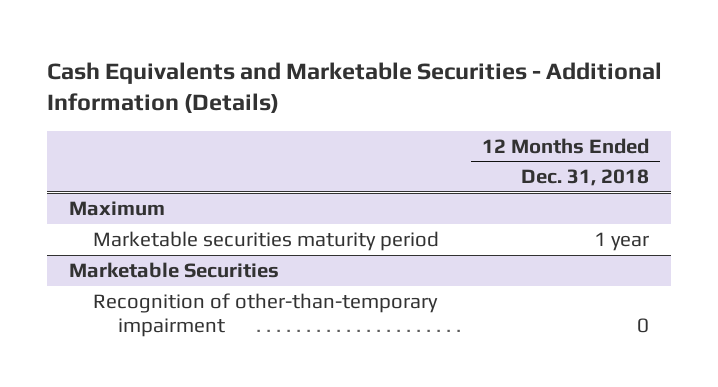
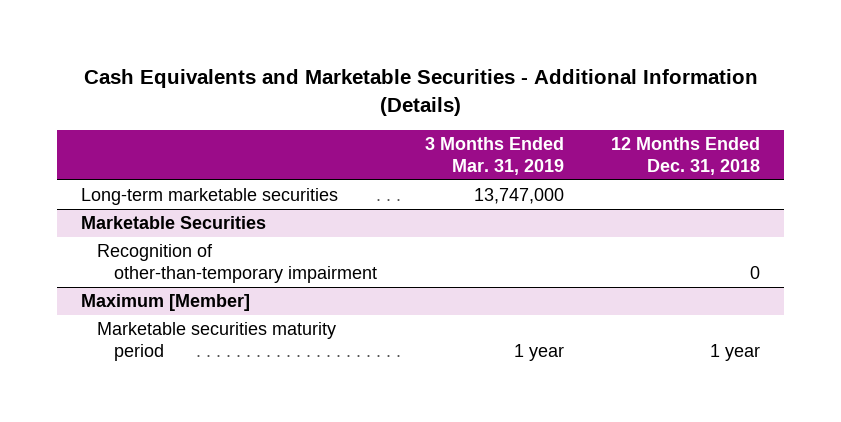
none -> [424,137,564,175] 3 Months Ended Mar. 31, 2019
[68,200,165,216] Maximum -> none
[93,230,440,251] Marketable securities maturity period -> none
none -> [80,188,338,206] Long-term marketable securities
none -> [80,294,250,312] Maximum [Member]
none -> [97,322,337,362] Marketable securities maturity period

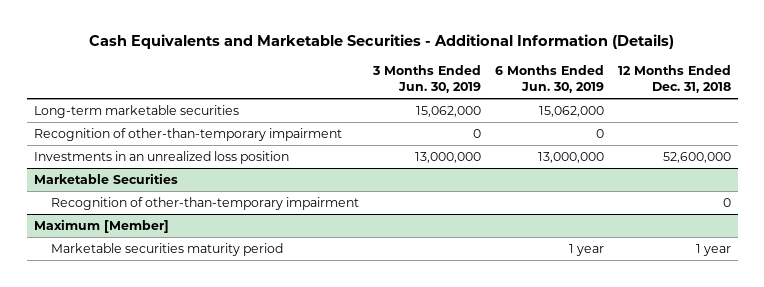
[424,137,564,175] 3 Months Ended Mar. 31, 2019 -> none
none -> [372,65,482,94] 3 Months Ended Jun. 30, 2019
none -> [494,65,604,94] 6 Months Ended Jun. 30, 2019
none -> [33,127,342,141] Recognition of other-than-temporary impairment
none -> [33,150,289,164] Investments in an unrealized loss position

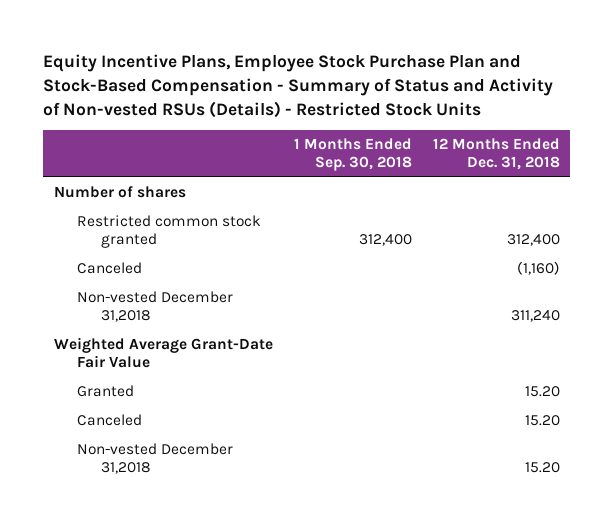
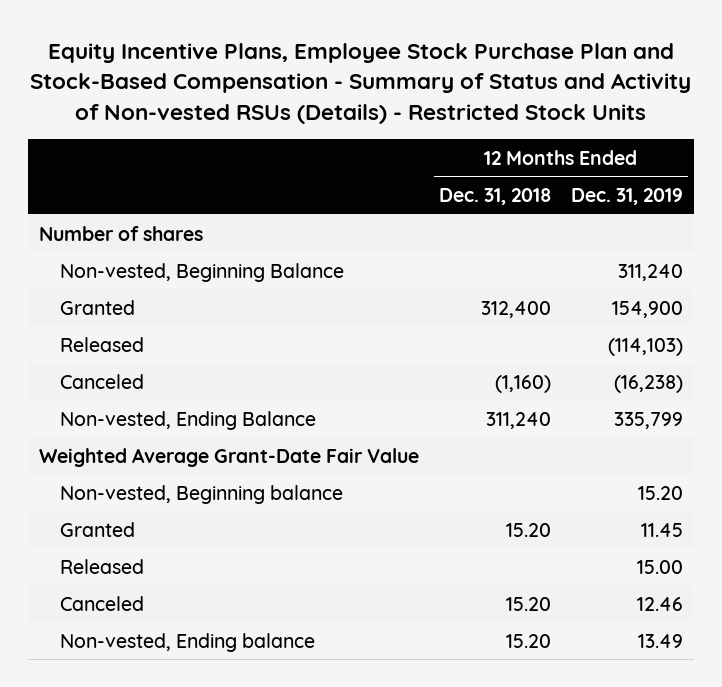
[293,138,412,172] 1 Months Ended Sep. 30, 2018 -> none
none -> [571,188,684,206] Dec. 31, 2019
none -> [60,262,345,282] Non-vested, Beginning Balance
[77,215,262,249] Restricted common stock granted -> [60,299,136,315] Granted
none -> [60,336,145,352] Released
[77,291,234,323] Non-vested December 31,2018 -> [60,410,317,430] Non-vested, Ending Balance
none -> [60,484,344,504] Non-vested, Beginning balance
none -> [60,558,145,574] Released
[77,443,234,475] Non-vested December 31,2018 -> [60,632,316,652] Non-vested, Ending balance

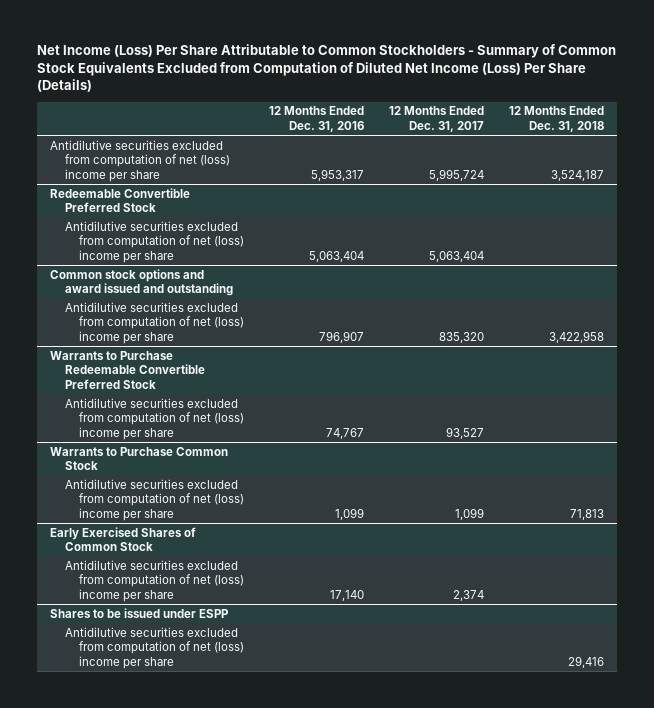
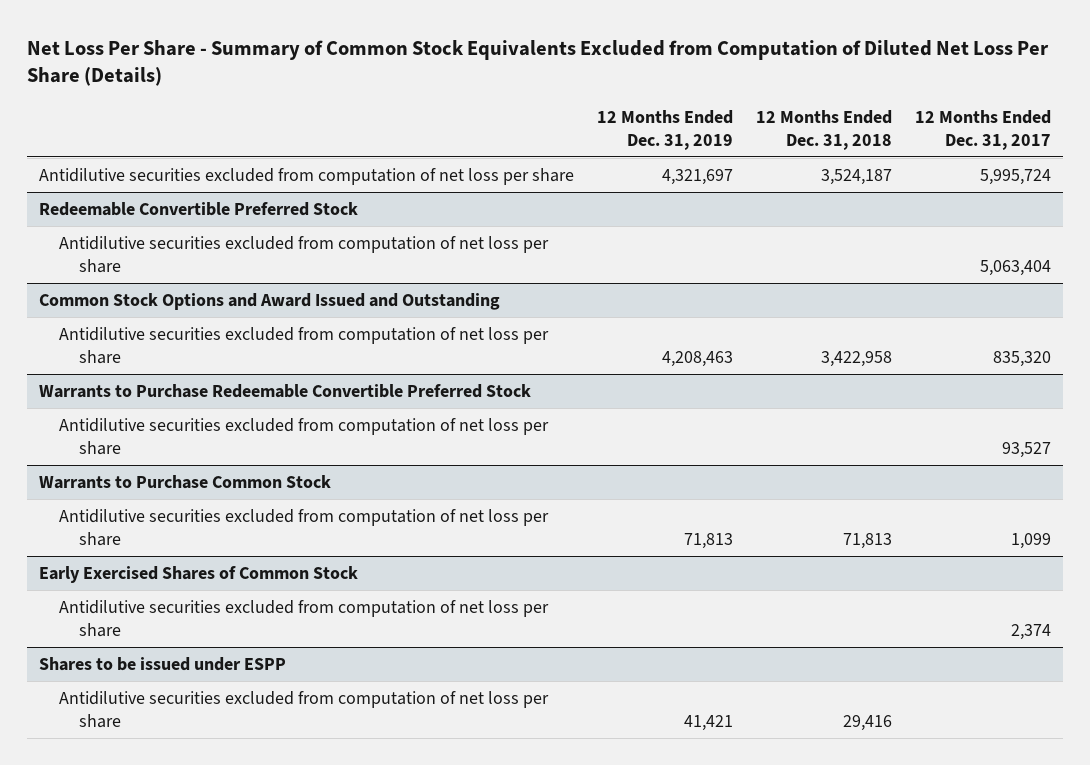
[37,44,617,93] Net Income (Loss) Per Share Attributable to Common Stockholders - Summary of Common Stock Equivalents Excluded from Computation of Diluted Net Income (Loss) Per Share (Details) -> [27,39,1050,87] Net Loss Per Share - Summary of Common Stock Equivalents Excluded from Computation of Diluted Net Loss Per Share (Details)
[269,106,365,132] 12 Months Ended Dec. 31, 2016 -> none
none -> [596,110,733,150] 12 Months Ended Dec. 31, 2019
[50,139,230,182] Antidilutive securities excluded from computation of net (loss) income per share -> [38,168,574,186] Antidilutive securities excluded from computation of net loss per share
[64,220,245,263] Antidilutive securities excluded from computation of net (loss) income per share -> [58,236,549,273] Antidilutive securities excluded from computation of net loss per share
[50,268,233,297] Common stock options and award issued and outstanding -> [38,293,500,311] Common Stock Options and Award Issued and Outstanding
[64,301,245,344] Antidilutive securities excluded from computation of net (loss) income per share -> [58,327,549,364] Antidilutive securities excluded from computation of net loss per share
[64,397,245,440] Antidilutive securities excluded from computation of net (loss) income per share -> [58,418,549,455] Antidilutive securities excluded from computation of net loss per share
[64,478,245,521] Antidilutive securities excluded from computation of net (loss) income per share -> [58,509,549,546] Antidilutive securities excluded from computation of net loss per share
[64,559,245,602] Antidilutive securities excluded from computation of net (loss) income per share -> [58,600,549,637] Antidilutive securities excluded from computation of net loss per share
[64,626,245,669] Antidilutive securities excluded from computation of net (loss) income per share -> [58,691,549,728] Antidilutive securities excluded from computation of net loss per share

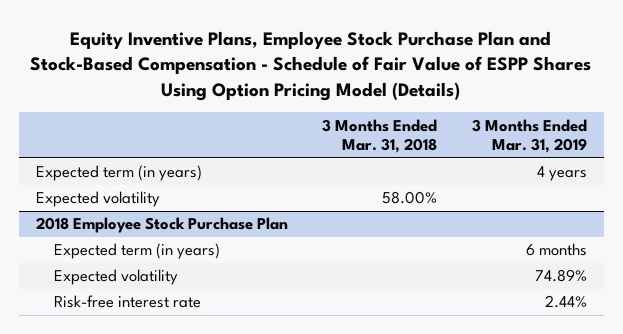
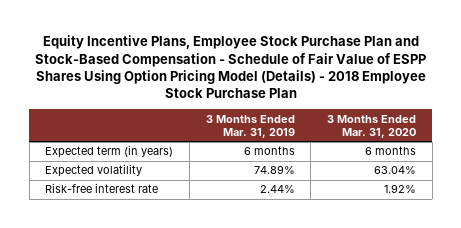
[30,30,592,101] Equity Inventive Plans, Employee Stock Purchase Plan and Stock-Based Compensation - Schedule of Fair Value of ESPP Shares Using Option Pricing Model (Details) -> [34,35,426,99] Equity Incentive Plans, Employee Stock Purchase Plan and Stock-Based Compensation - Schedule of Fair Value of ESPP Shares Using Option Pricing Model (Details) - 2018 Employee Stock Purchase Plan
[322,118,438,153] 3 Months Ended Mar. 31, 2018 -> none
none -> [327,114,417,138] 3 Months Ended Mar. 31, 2020
[36,165,203,182] Expected term (in years) -> none
[36,191,161,208] Expected volatility -> none
[36,217,289,234] 2018 Employee Stock Purchase Plan -> none

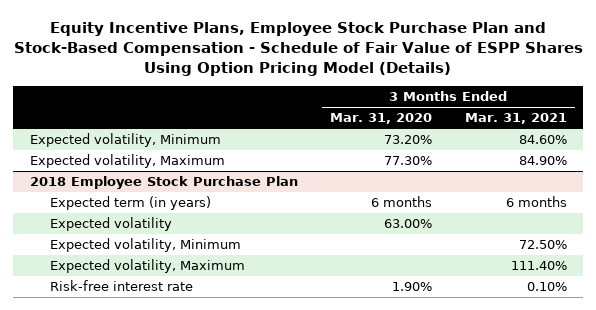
[34,35,426,99] Equity Incentive Plans, Employee Stock Purchase Plan and Stock-Based Compensation - Schedule of Fair Value of ESPP Shares Using Option Pricing Model (Details) - 2018 Employee Stock Purchase Plan -> [14,22,584,77] Equity Incentive Plans, Employee Stock Purchase Plan and Stock-Based Compensation - Schedule of Fair Value of ESPP Shares Using Option Pricing Model (Details)
[205,114,295,138] 3 Months Ended Mar. 31, 2019 -> none
none -> [464,113,567,125] Mar. 31, 2021
none -> [29,133,221,148] Expected volatility, Minimum
none -> [29,154,225,169] Expected volatility, Maximum
none -> [29,176,298,190] 2018 Employee Stock Purchase Plan
[374,166,417,175] 63.04% -> [384,219,433,229] 63.00%
none -> [49,238,241,253] Expected volatility, Minimum
none -> [49,259,245,274] Expected volatility, Maximum
[384,184,417,194] 1.92% -> [392,282,433,292] 1.90%

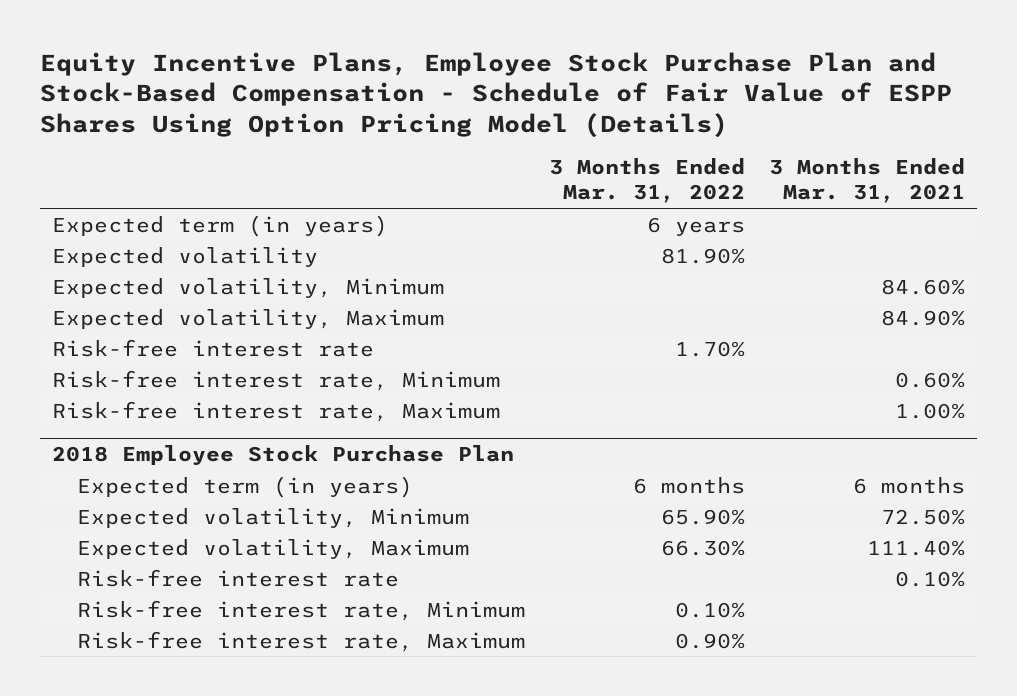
[330,113,433,125] Mar. 31, 2020 -> none
none -> [548,158,745,204] 3 Months Ended Mar. 31, 2022
none -> [51,214,388,237] Expected term (in years)
none -> [51,246,318,267] Expected volatility
none -> [51,338,374,357] Risk-free interest rate
none -> [51,369,500,391] Risk-free interest rate, Minimum
none -> [51,400,500,422] Risk-free interest rate, Maximum
[49,217,172,232] Expected volatility -> none
none -> [76,599,525,621] Risk-free interest rate, Minimum
none -> [76,630,525,652] Risk-free interest rate, Maximum

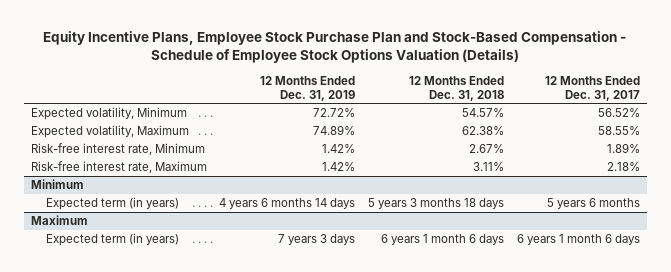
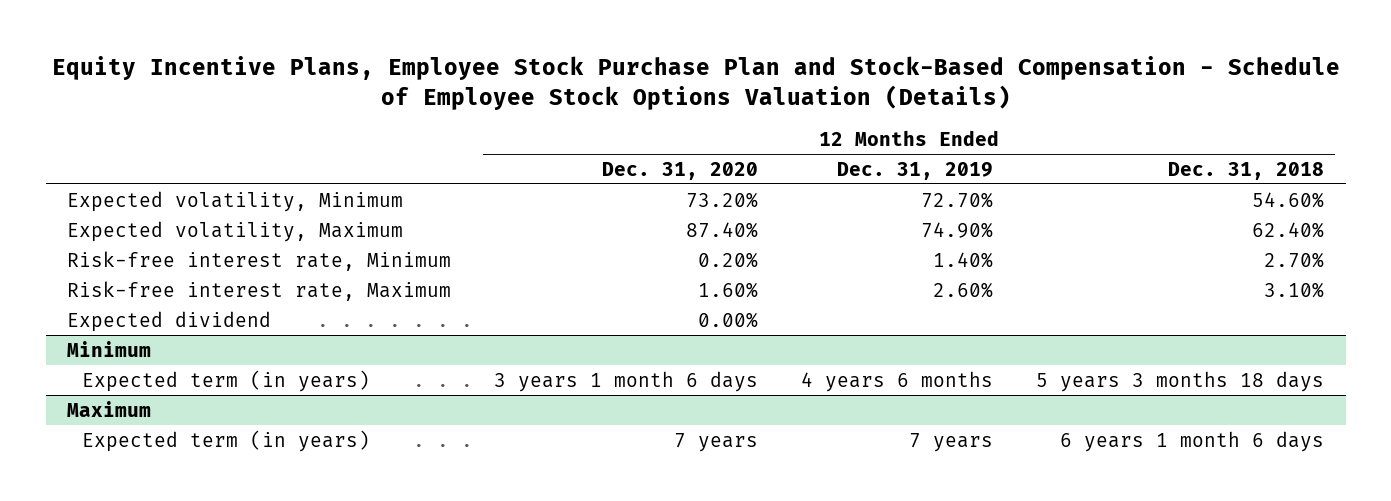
[545,75,641,101] 12 Months Ended Dec. 31, 2017 -> none
none -> [602,161,759,180] Dec. 31, 2020
[313,108,356,118] 72.72% -> [921,191,994,208] 72.70%
[462,108,505,118] 54.57% -> [1252,191,1325,208] 54.60%
[313,125,356,136] 74.89% -> [921,221,994,238] 74.90%
[462,126,505,136] 62.38% -> [1252,221,1325,238] 62.40%
[322,144,356,154] 1.42% -> [933,251,994,268] 1.40%
[469,144,505,154] 2.67% -> [1264,251,1325,268] 2.70%
[322,162,356,172] 1.42% -> [933,281,994,298] 2.60%
[473,162,505,172] 3.11% -> [1264,281,1325,298] 3.10%
none -> [67,310,272,332] Expected dividend
[219,198,356,210] 4 years 6 months 14 days -> [801,370,994,392] 4 years 6 months
[278,234,356,246] 7 years 3 days -> [909,432,994,452] 7 years

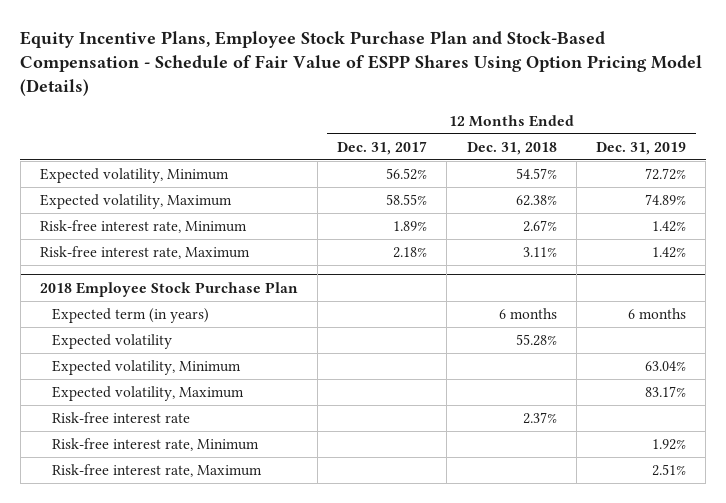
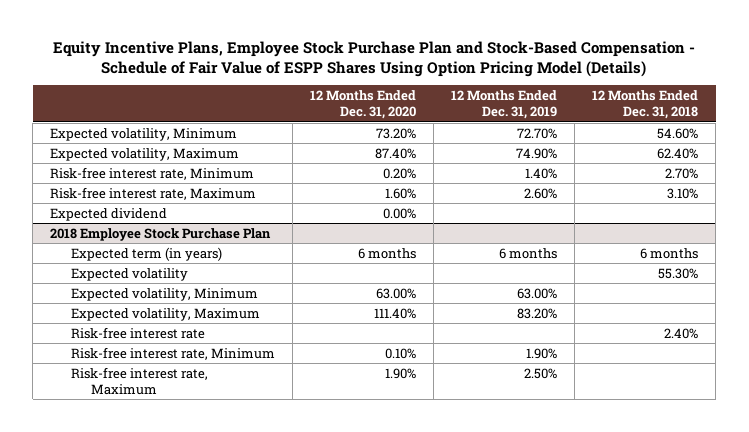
[337,140,428,155] Dec. 31, 2017 -> none
none -> [309,90,416,120] 12 Months Ended Dec. 31, 2020
[515,167,557,179] 54.57% -> [657,127,699,139] 54.60%
[645,167,687,180] 72.72% -> [517,127,558,139] 72.70%
[515,194,557,206] 62.38% -> [657,147,699,159] 62.40%
[645,193,687,205] 74.89% -> [516,147,558,159] 74.90%
[522,219,557,232] 2.67% -> [665,167,699,179] 2.70%
[652,220,687,232] 1.42% -> [525,167,558,179] 1.40%
[522,246,557,257] 3.11% -> [667,187,699,199] 3.10%
[652,246,687,258] 1.42% -> [524,187,558,199] 2.60%
none -> [50,207,168,221] Expected dividend
[515,333,557,346] 55.28% -> [658,267,699,279] 55.30%
[645,360,687,371] 63.04% -> [517,287,558,299] 63.00%
[645,385,687,397] 83.17% -> [517,307,558,319] 83.20%
[522,411,557,424] 2.37% -> [664,327,699,339] 2.40%
[652,438,687,450] 1.92% -> [526,347,558,359] 1.90%
[652,463,687,476] 2.51% -> [524,367,558,379] 2.50%

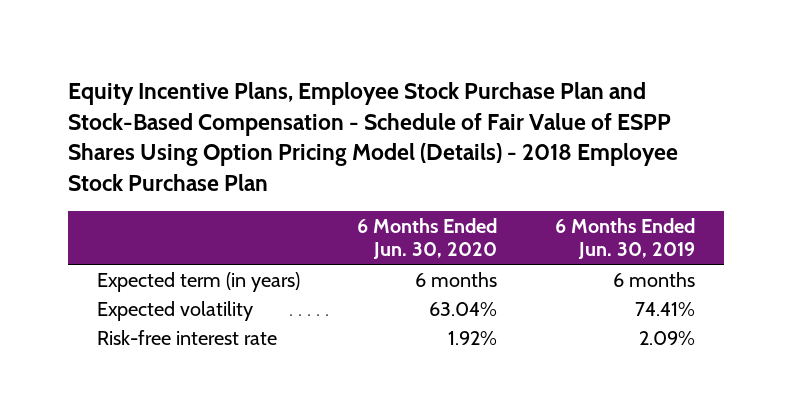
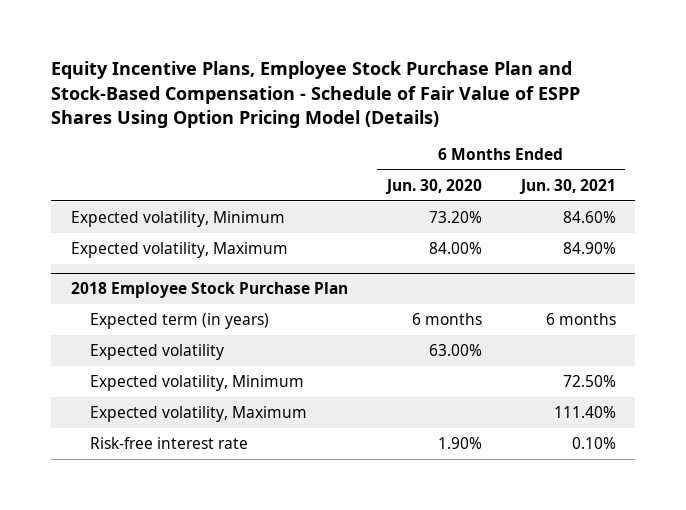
[67,81,678,192] Equity Incentive Plans, Employee Stock Purchase Plan and Stock-Based Compensation - Schedule of Fair Value of ESPP Shares Using Option Pricing Model (Details) - 2018 Employee Stock Purchase Plan -> [51,61,581,128] Equity Incentive Plans, Employee Stock Purchase Plan and Stock-Based Compensation - Schedule of Fair Value of ESPP Shares Using Option Pricing Model (Details)
[555,217,696,260] 6 Months Ended Jun. 30, 2019 -> none
none -> [518,178,616,194] Jun. 30, 2021
none -> [70,210,285,227] Expected volatility, Minimum
none -> [70,241,288,258] Expected volatility, Maximum
none -> [70,282,348,299] 2018 Employee Stock Purchase Plan
[429,301,498,316] 63.04% -> [428,343,482,356] 63.00%
none -> [89,374,304,391] Expected volatility, Minimum
none -> [89,405,307,422] Expected volatility, Maximum
[448,330,498,345] 1.92% -> [437,436,482,449] 1.90%

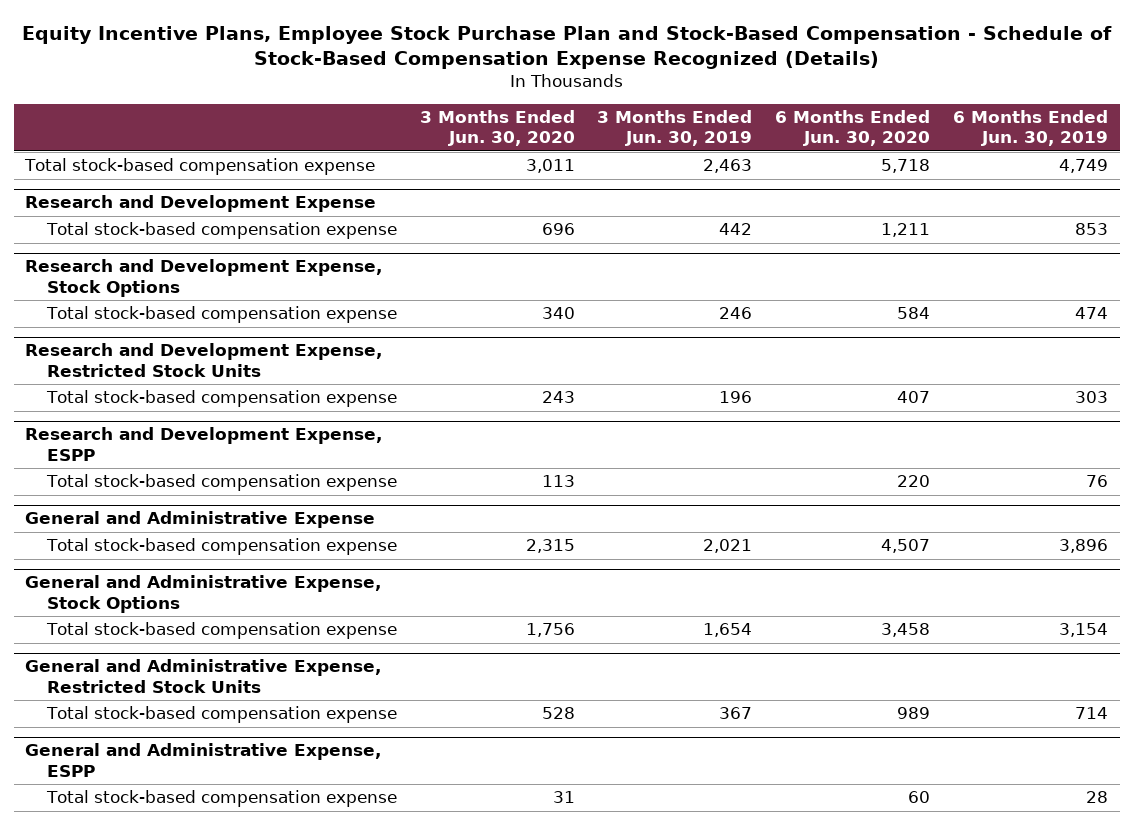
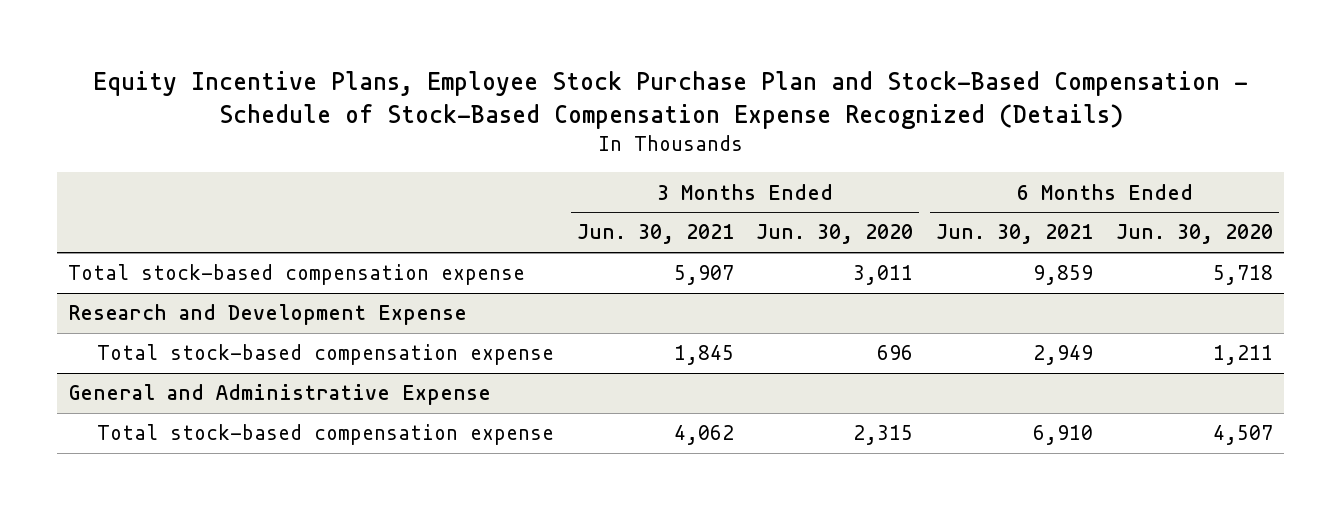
[597,110,753,147] 3 Months Ended Jun. 30, 2019 -> none
[953,110,1109,147] 6 Months Ended Jun. 30, 2019 -> none
none -> [576,224,734,245] Jun. 30, 2021
none -> [936,224,1094,245] Jun. 30, 2021
[25,259,383,297] Research and Development Expense, Stock Options -> none
[45,306,397,324] Total stock-based compensation expense -> none
[25,343,383,377] Research and Development Expense, Restricted Stock Units -> none
[45,390,397,408] Total stock-based compensation expense -> none
[25,427,383,461] Research and Development Expense, ESPP -> none
[45,474,397,492] Total stock-based compensation expense -> none
[25,575,382,613] General and Administrative Expense, Stock Options -> none
[45,622,397,640] Total stock-based compensation expense -> none
[25,659,382,693] General and Administrative Expense, Restricted Stock Units -> none
[45,706,397,724] Total stock-based compensation expense -> none
[25,743,382,777] General and Administrative Expense, ESPP -> none
[45,790,397,808] Total stock-based compensation expense -> none

